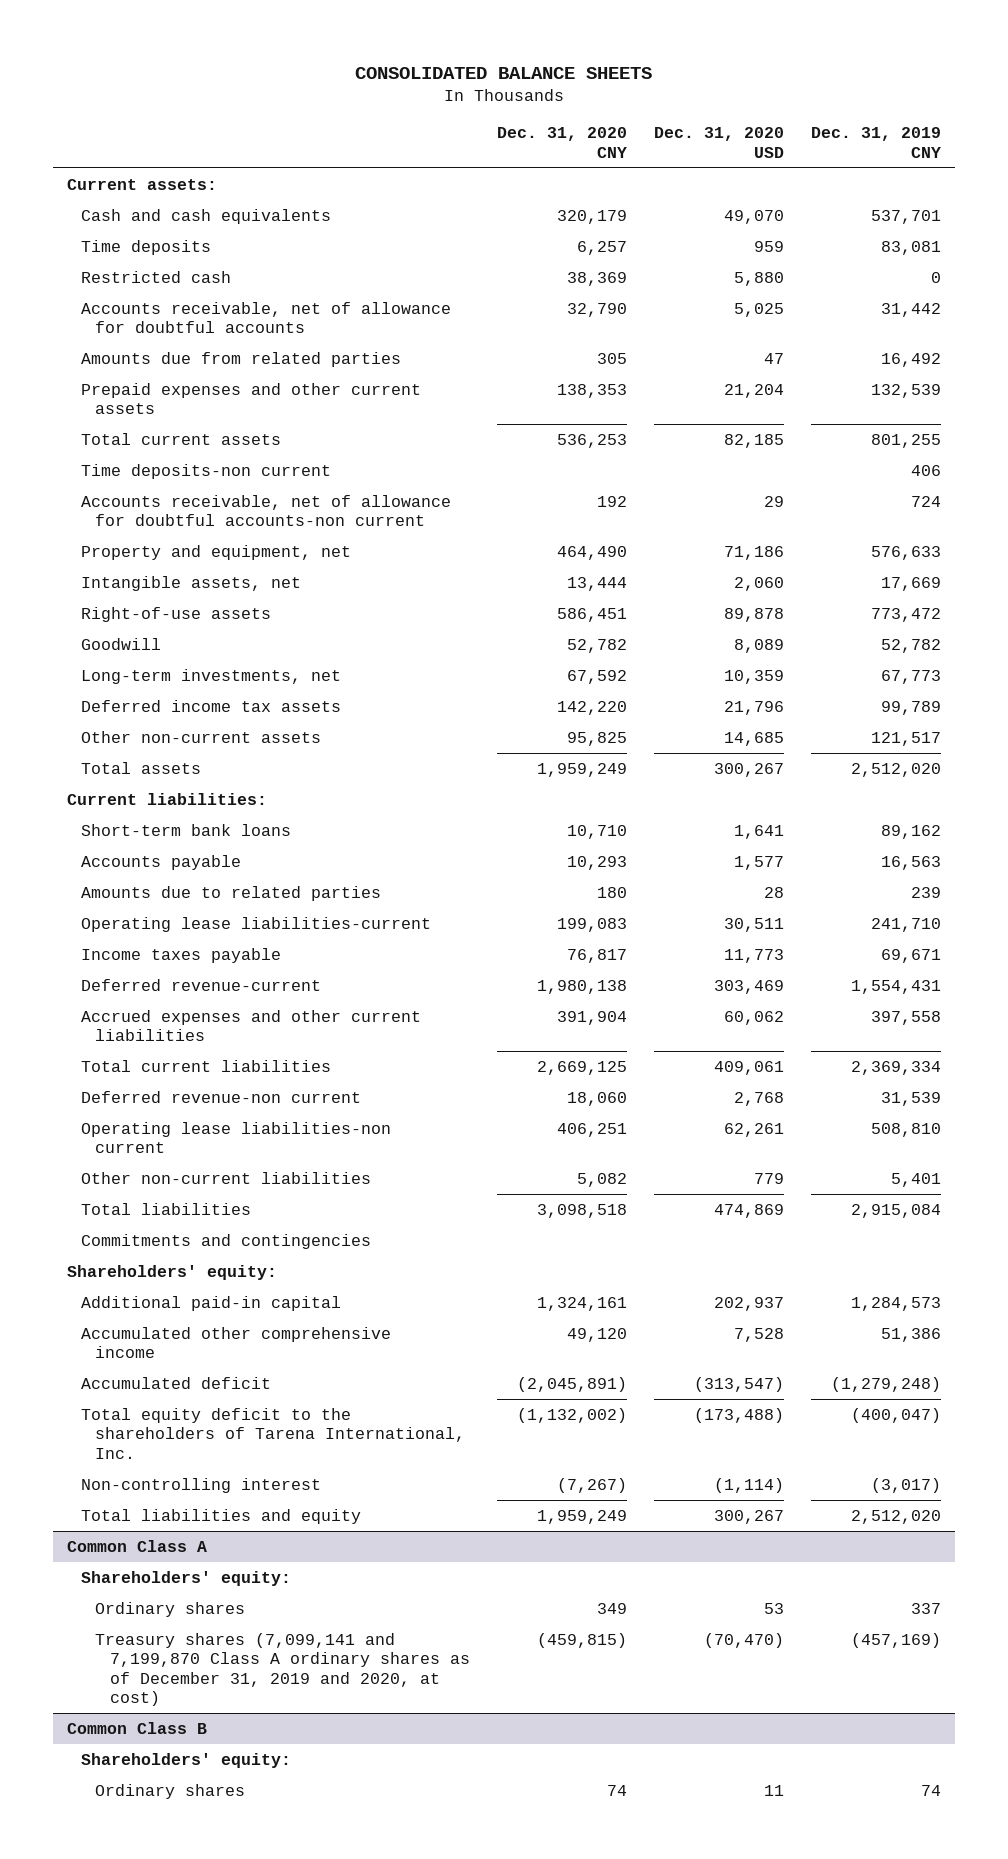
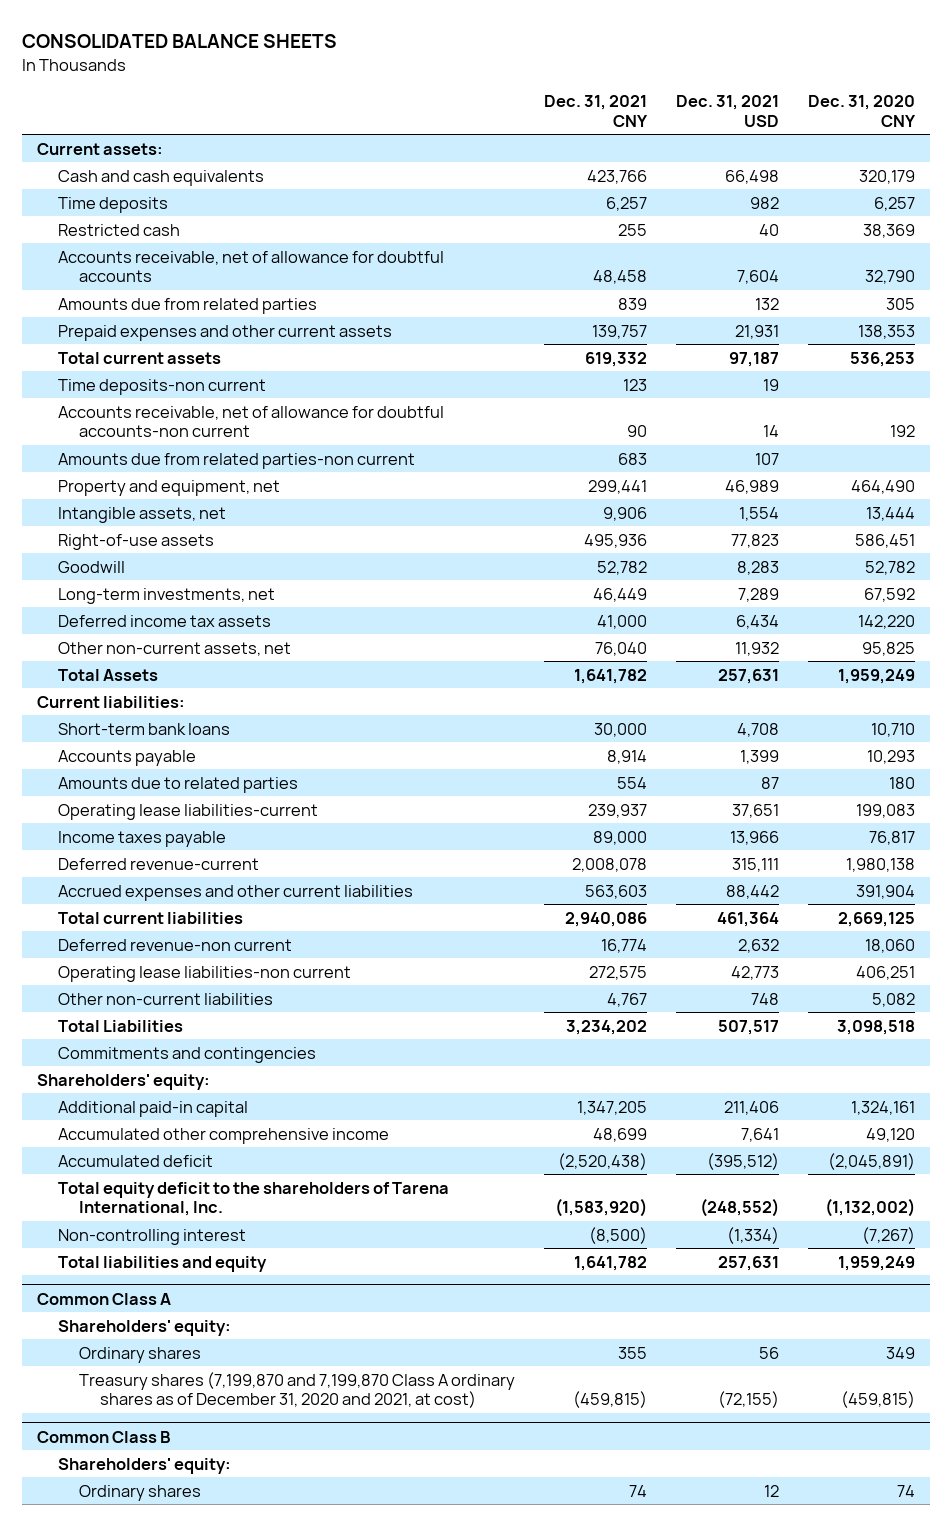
[654,127,785,158] Dec. 31, 2020 USD -> none
[811,127,942,158] Dec. 31, 2019 CNY -> none
none -> [544,95,649,127] Dec. 31, 2021 CNY
none -> [676,95,780,127] Dec. 31, 2021 USD
none -> [58,452,416,469] Amounts due from related parties-non current
[81,730,322,743] Other non-current assets -> [58,641,292,656] Other non-current assets, net
[81,761,202,774] Total assets -> [58,668,159,681] Total Assets
[81,1202,252,1215] Total liabilities -> [58,1019,184,1032] Total Liabilities
[95,1632,470,1707] Treasury shares (7,099,141 and 7,199,870 Class A ordinary shares as of December 31, 2019 and 2020, at cost) -> [79,1371,516,1409] Treasury shares (7,199,870 and 7,199,870 Class A ordinary shares as of December 31, 2020 and 2021, at cost)

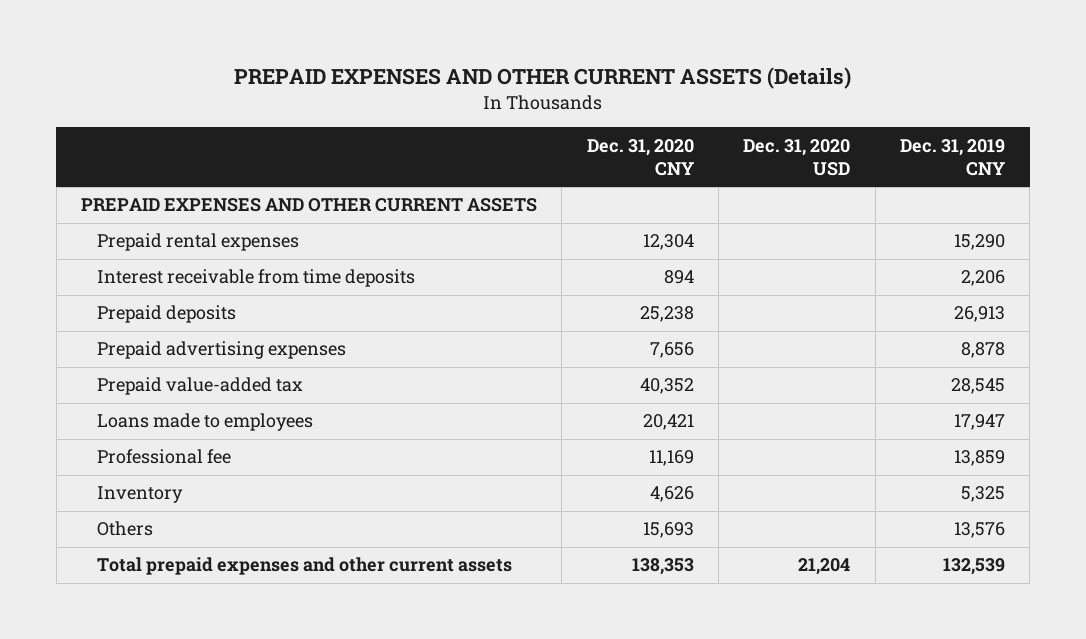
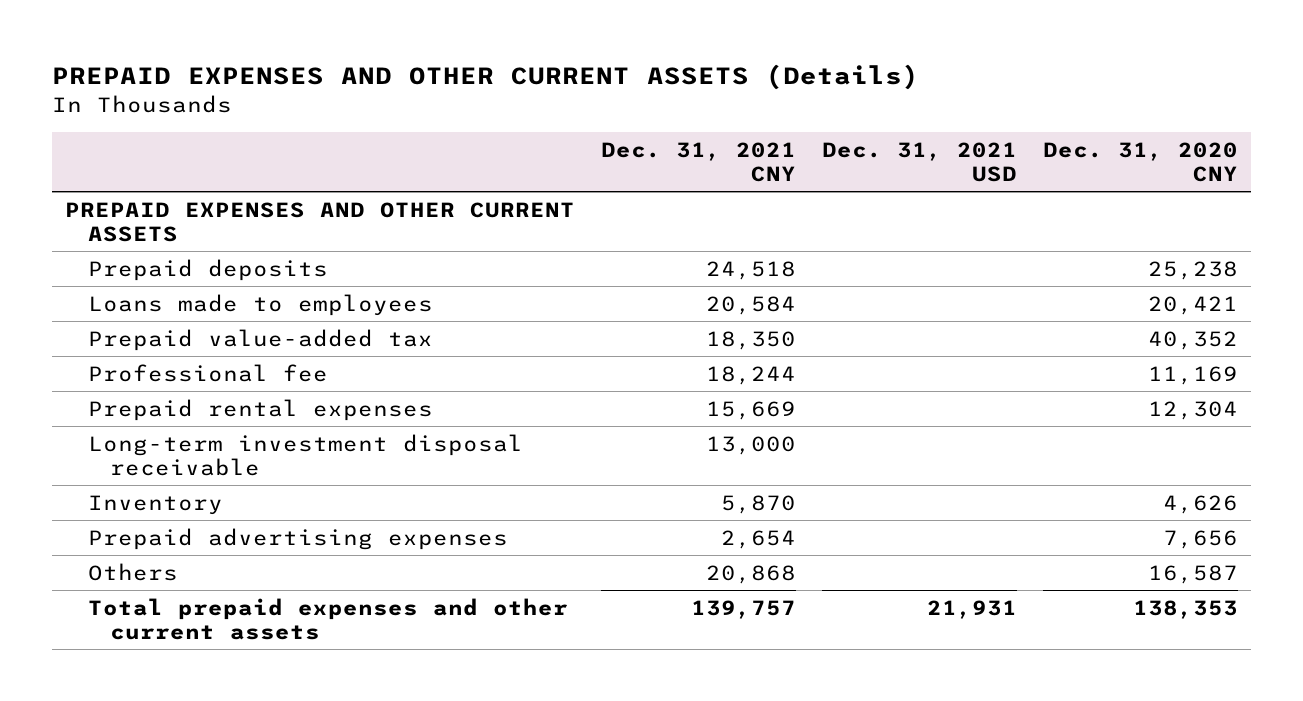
[743,138,851,176] Dec. 31, 2020 USD -> none
[900,138,1006,176] Dec. 31, 2019 CNY -> none
none -> [601,142,797,182] Dec. 31, 2021 CNY
none -> [821,142,1017,182] Dec. 31, 2021 USD
[97,269,416,288] Interest receivable from time deposits -> none
[97,377,304,396] Prepaid value-added tax -> [87,328,433,351] Prepaid value-added tax
[97,233,300,252] Prepaid rental expenses -> [87,398,433,421] Prepaid rental expenses
none -> [87,433,523,476] Long-term investment disposal receivable
[97,341,347,360] Prepaid advertising expenses -> [87,527,508,550] Prepaid advertising expenses
[642,522,694,539] 15,693 -> [1147,564,1238,584] 16,587

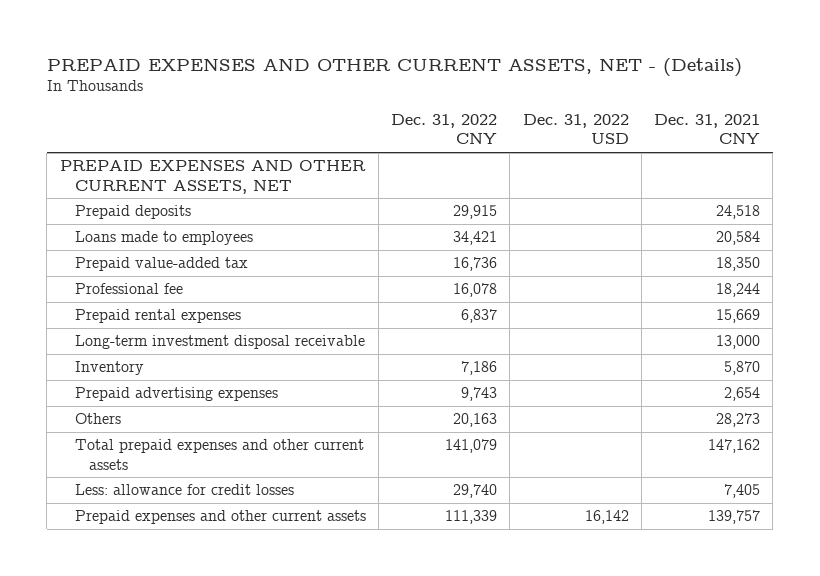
[52,64,920,91] PREPAID EXPENSES AND OTHER CURRENT ASSETS (Details) -> [46,57,742,77] PREPAID EXPENSES AND OTHER CURRENT ASSETS, NET - (Details)
[821,142,1017,182] Dec. 31, 2021 USD -> none
[1042,142,1238,182] Dec. 31, 2020 CNY -> none
none -> [391,113,498,145] Dec. 31, 2022 CNY
none -> [522,113,629,145] Dec. 31, 2022 USD
[65,201,576,242] PREPAID EXPENSES AND OTHER CURRENT ASSETS -> [59,160,366,194] PREPAID EXPENSES AND OTHER CURRENT ASSETS, NET
[706,564,797,584] 20,868 -> [716,413,761,428] 28,273
[691,599,797,619] 139,757 -> [708,439,761,454] 147,162
none -> [74,484,294,496] Less: allowance for credit losses
none -> [74,510,366,525] Prepaid expenses and other current assets

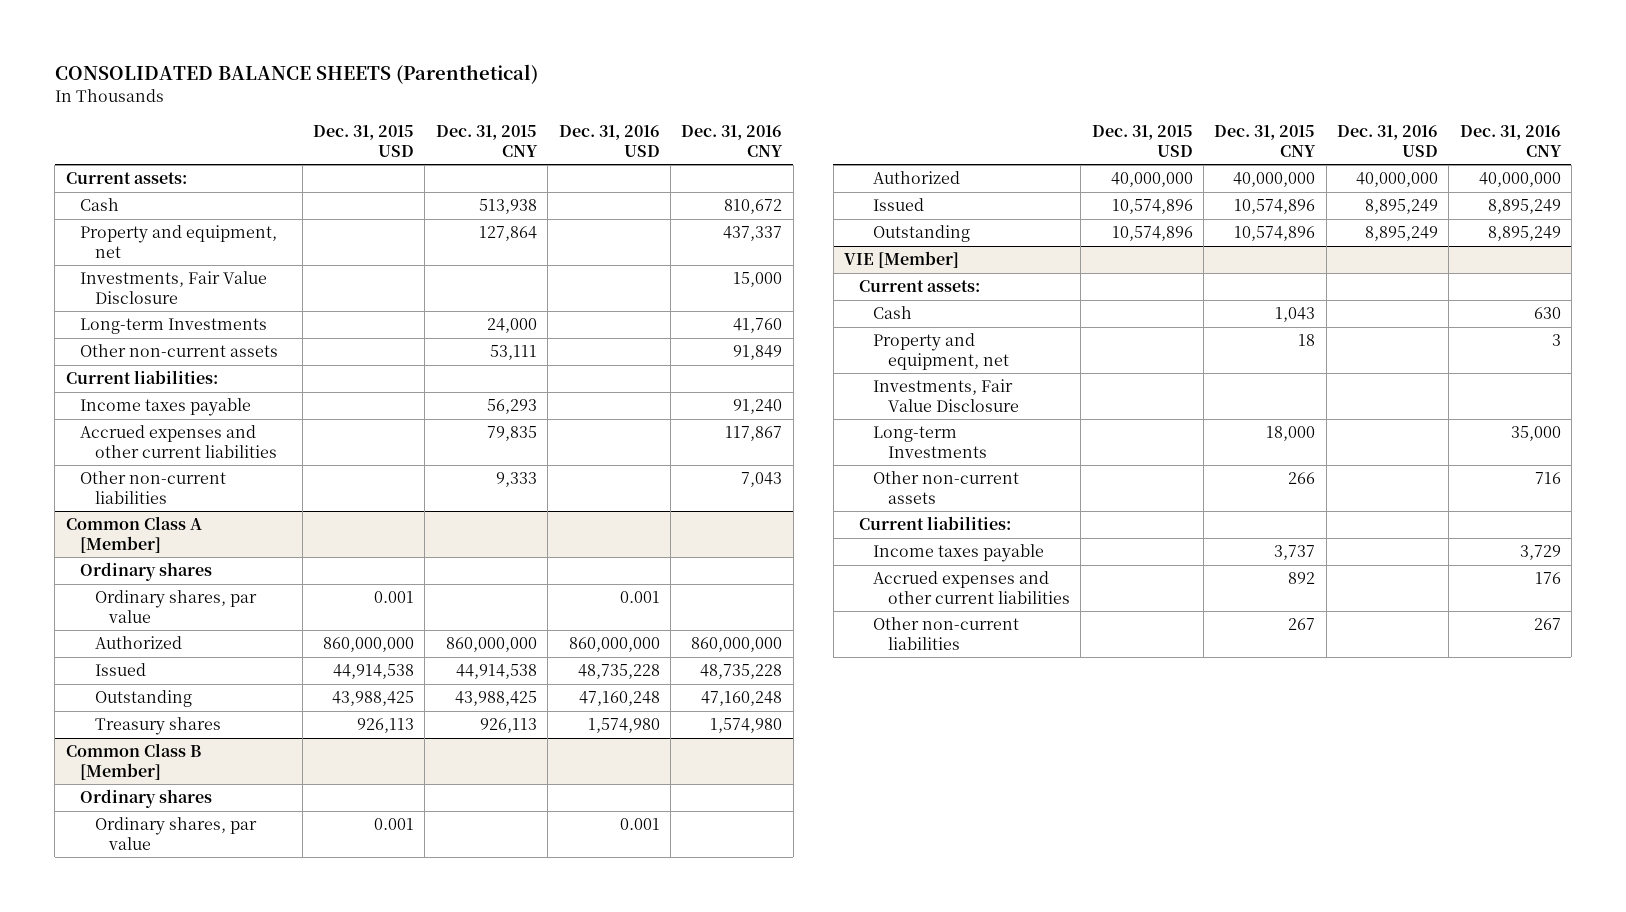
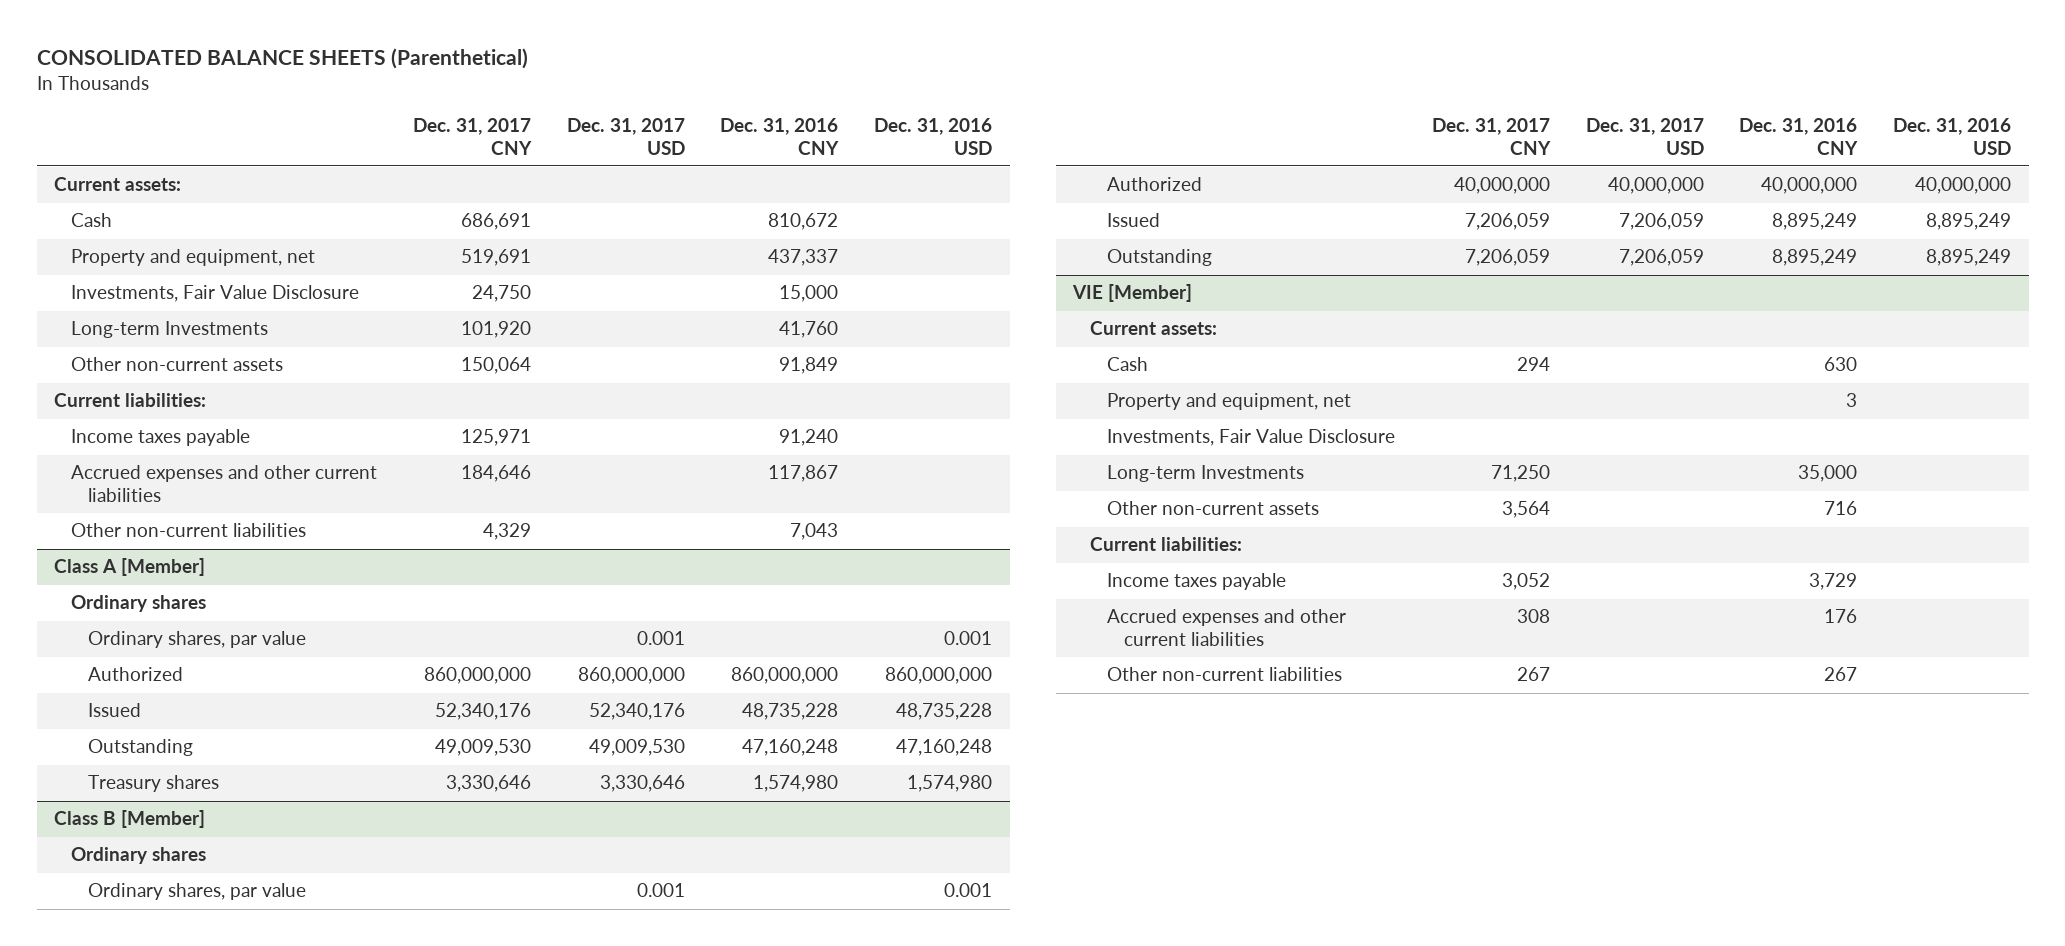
[313,124,415,157] Dec. 31, 2015 USD -> none
[435,124,538,157] Dec. 31, 2015 CNY -> none
none -> [412,118,532,155] Dec. 31, 2017 CNY
none -> [566,118,685,155] Dec. 31, 2017 USD
[65,516,202,553] Common Class A [Member] -> [54,558,206,577] Class A [Member]
[65,743,201,780] Common Class B [Member] -> [54,810,206,829] Class B [Member]

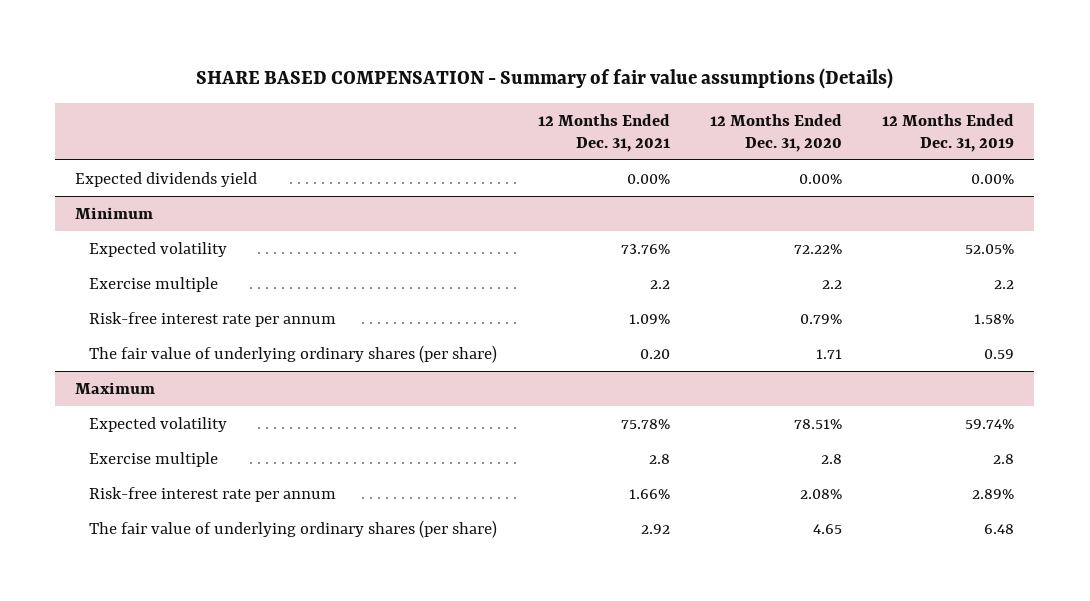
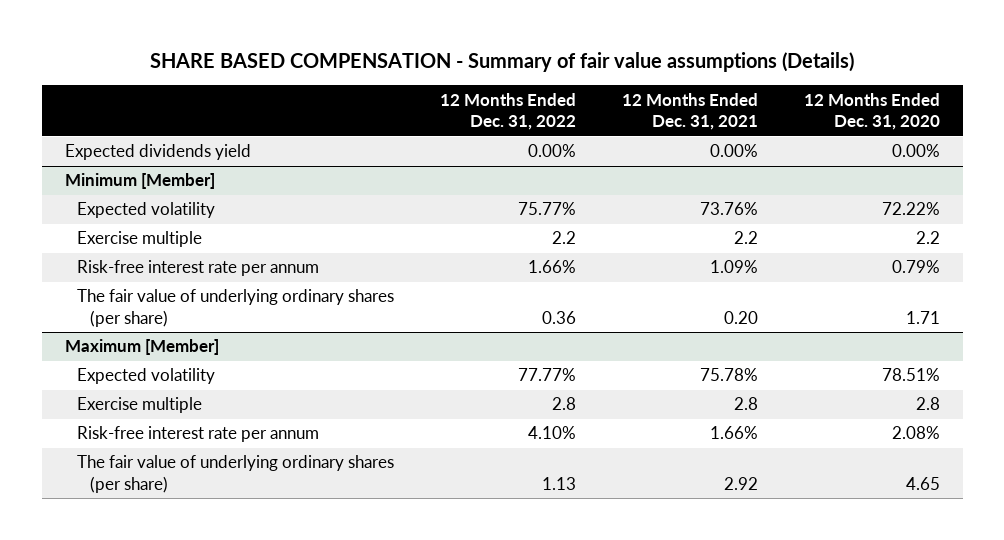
[882,113,1015,152] 12 Months Ended Dec. 31, 2019 -> none
none -> [439,92,576,131] 12 Months Ended Dec. 31, 2022
[75,206,154,219] Minimum -> [64,173,215,190] Minimum [Member]
[75,381,156,394] Maximum -> [64,339,219,356] Maximum [Member]

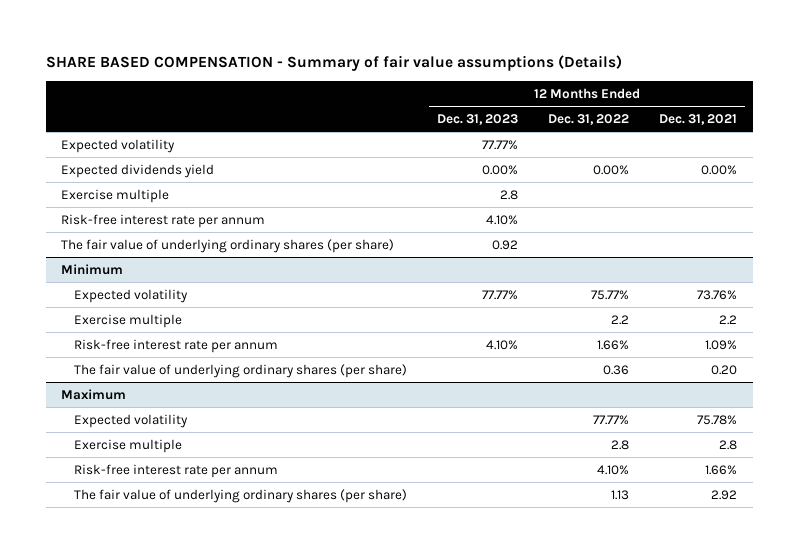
[803,92,940,131] 12 Months Ended Dec. 31, 2020 -> none
none -> [437,114,519,126] Dec. 31, 2023
none -> [61,138,176,153] Expected volatility
none -> [61,188,170,203] Exercise multiple
none -> [61,213,266,228] Risk-free interest rate per annum
none -> [61,238,395,253] The fair value of underlying ordinary shares (per share)
[64,173,215,190] Minimum [Member] -> [61,263,124,275] Minimum
[64,339,219,356] Maximum [Member] -> [61,388,127,400] Maximum

